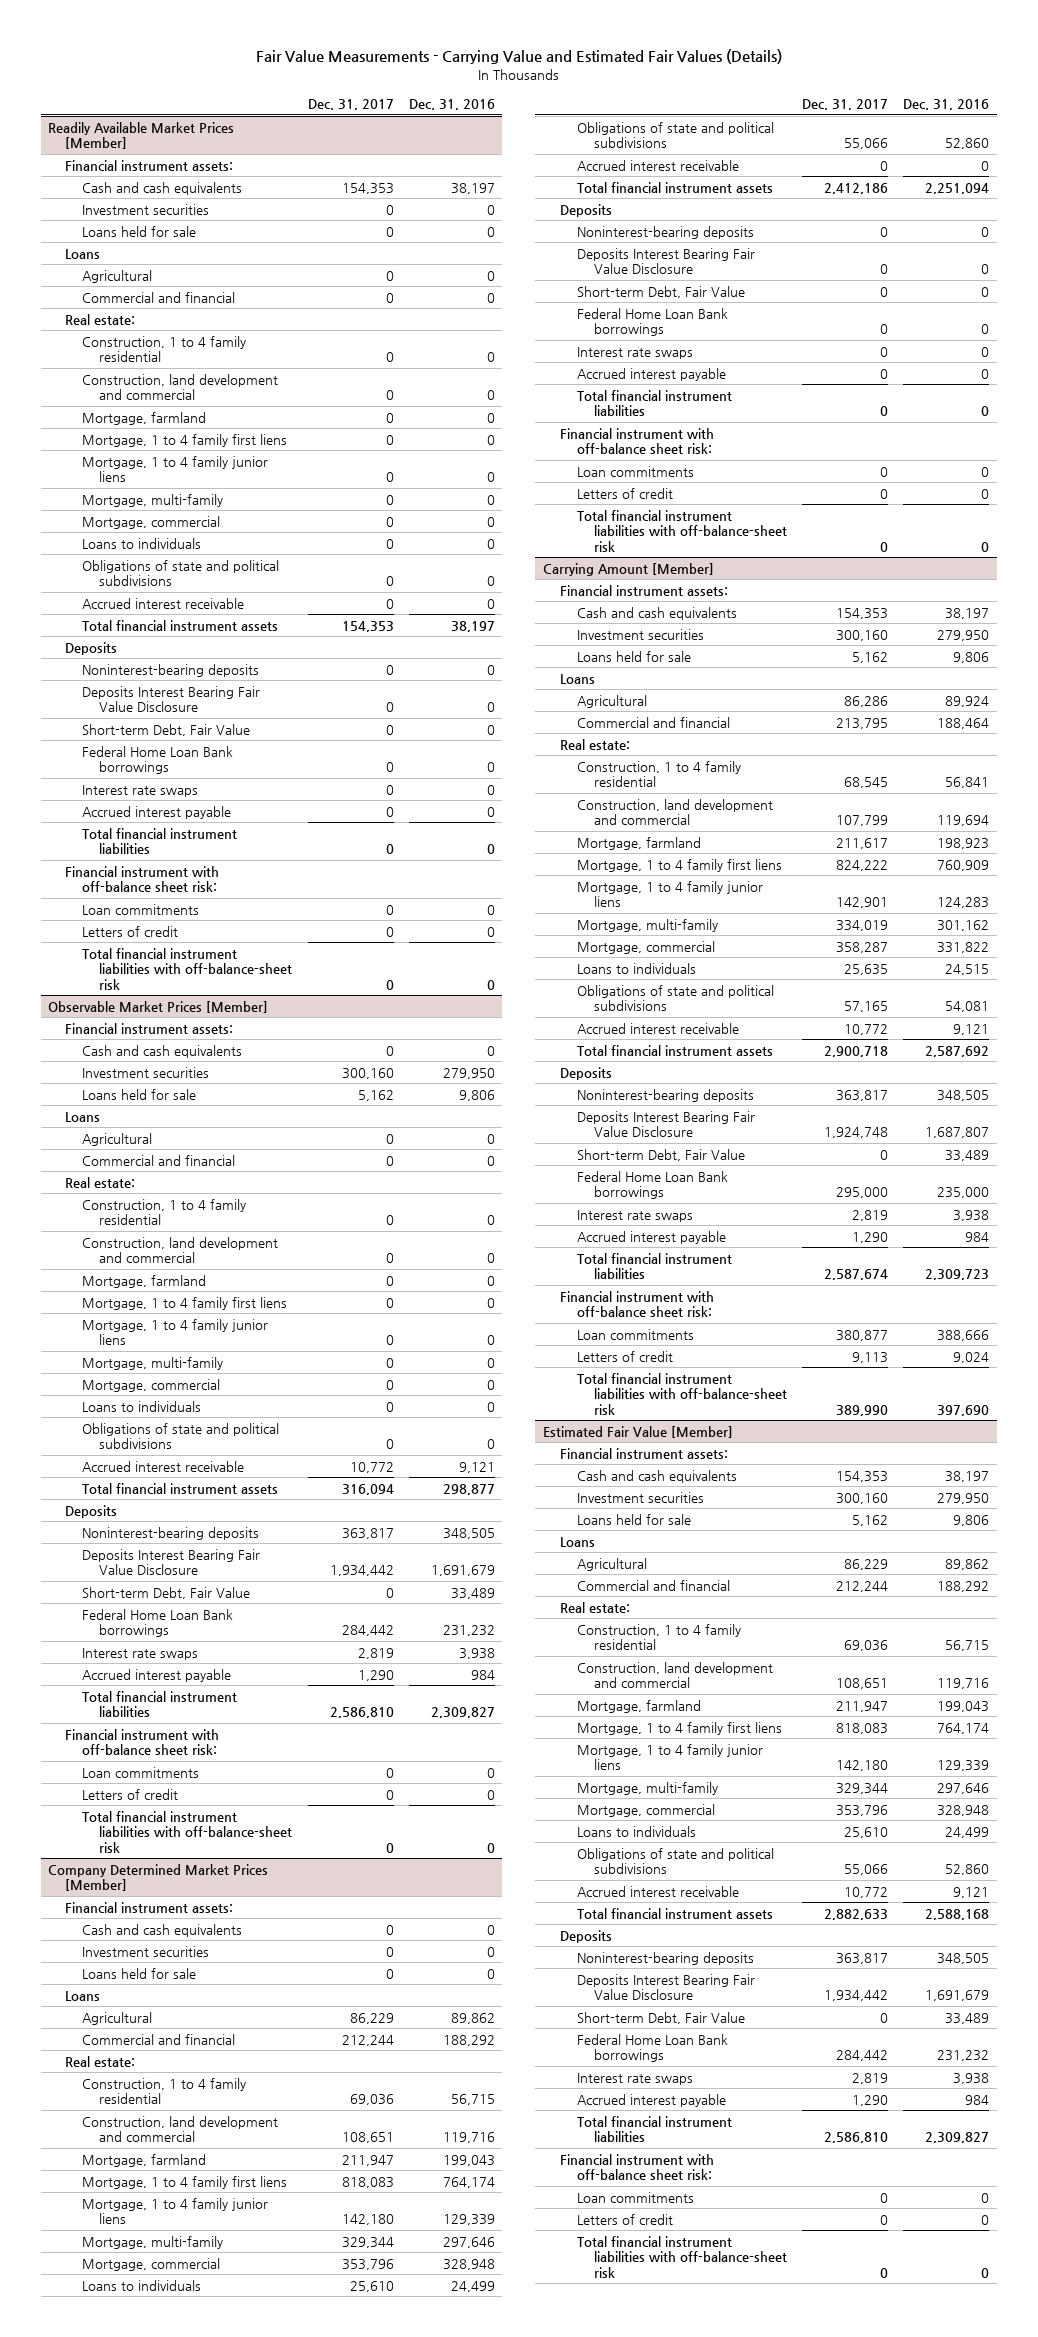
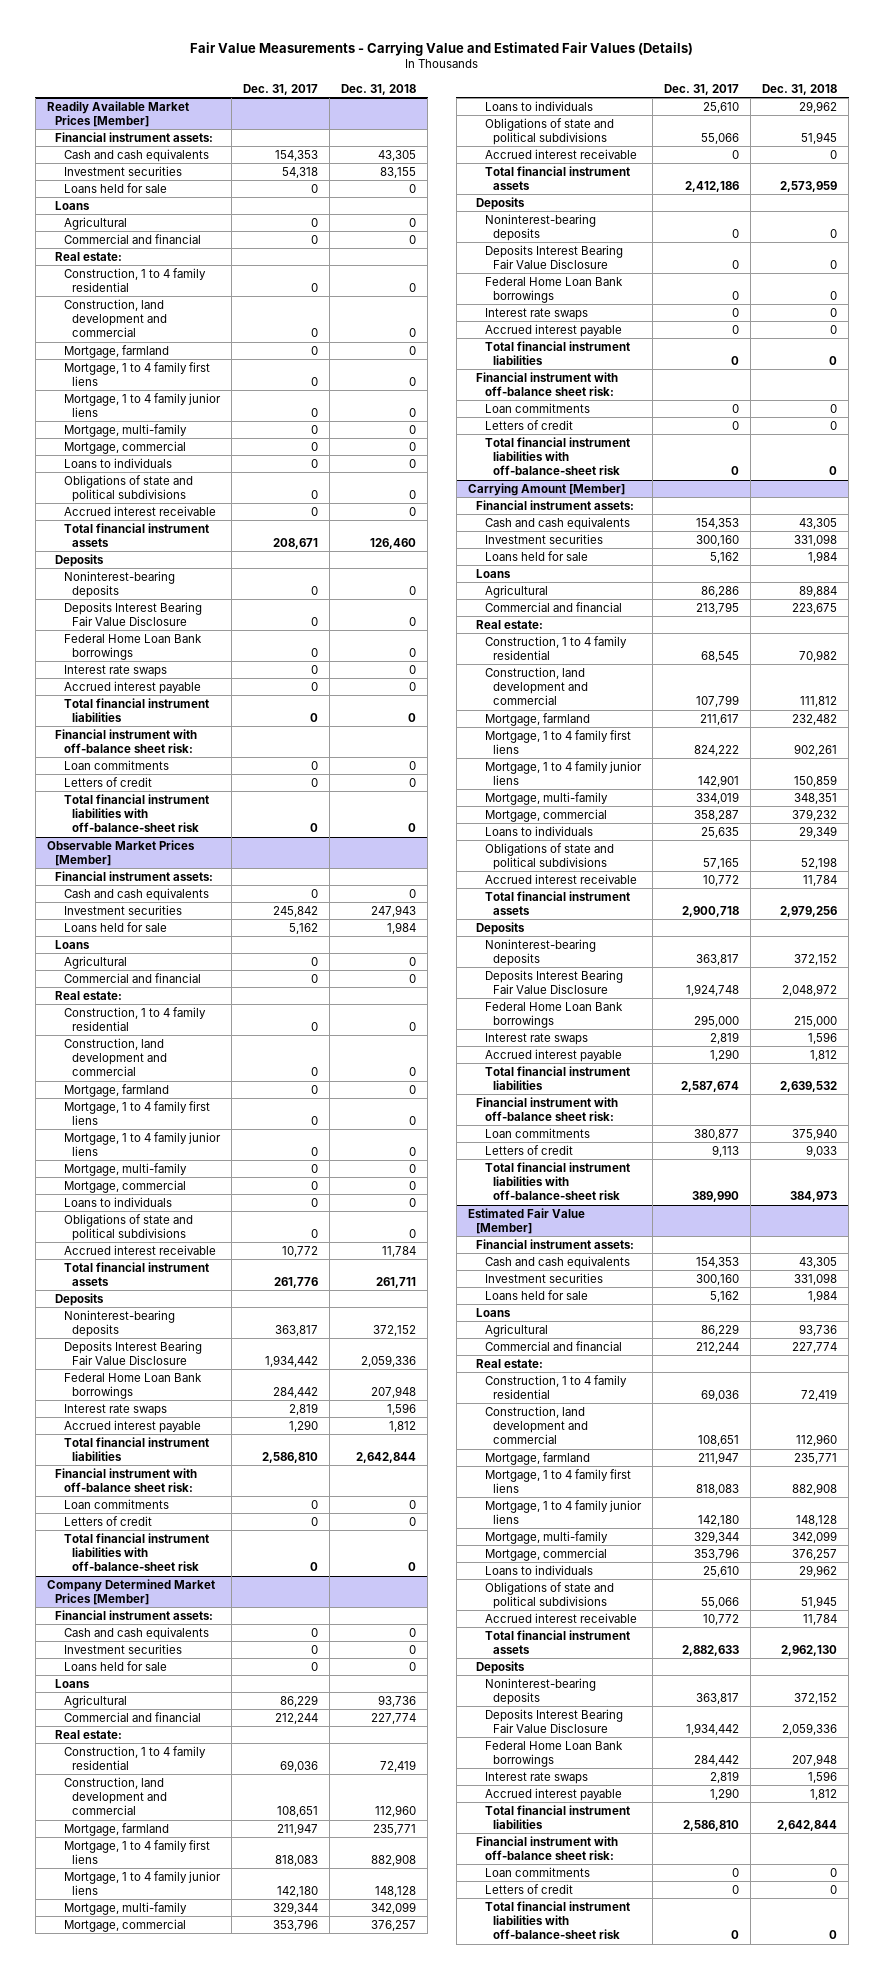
[408,99,495,111] Dec. 31, 2016 -> none
none -> [341,83,417,95] Dec. 31, 2018
[385,204,394,215] 0 -> [281,166,318,178] 54,318
[341,620,394,632] 154,353 -> [272,538,318,550] 208,671
[82,723,251,736] Short-term Debt, Fair Value -> none
[341,1067,394,1079] 300,160 -> [272,905,318,917] 245,842
[341,1483,394,1495] 316,094 -> [273,1277,318,1289] 261,776
[82,1586,251,1599] Short-term Debt, Fair Value -> none
[576,285,745,298] Short-term Debt, Fair Value -> none
[576,1148,745,1161] Short-term Debt, Fair Value -> none
[576,2011,745,2024] Short-term Debt, Fair Value -> none

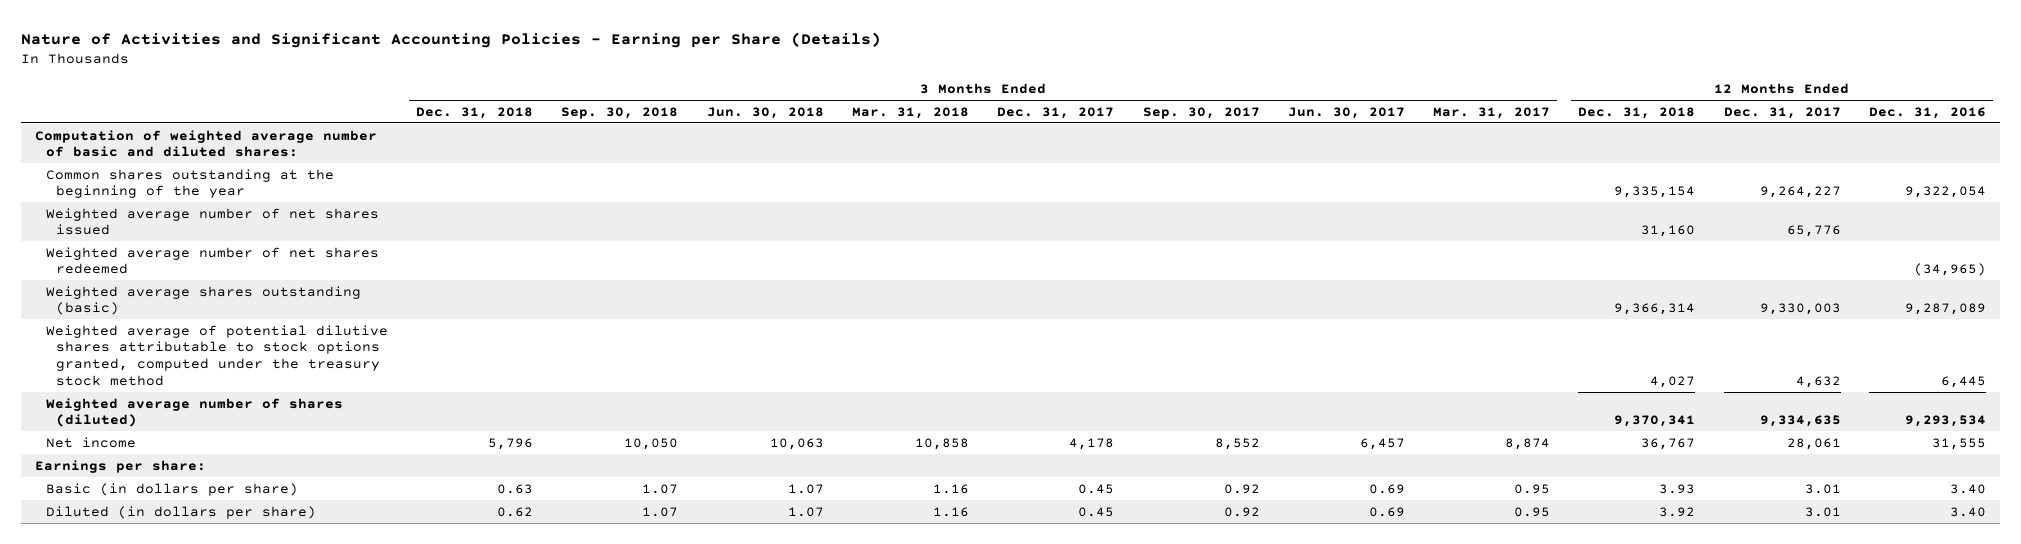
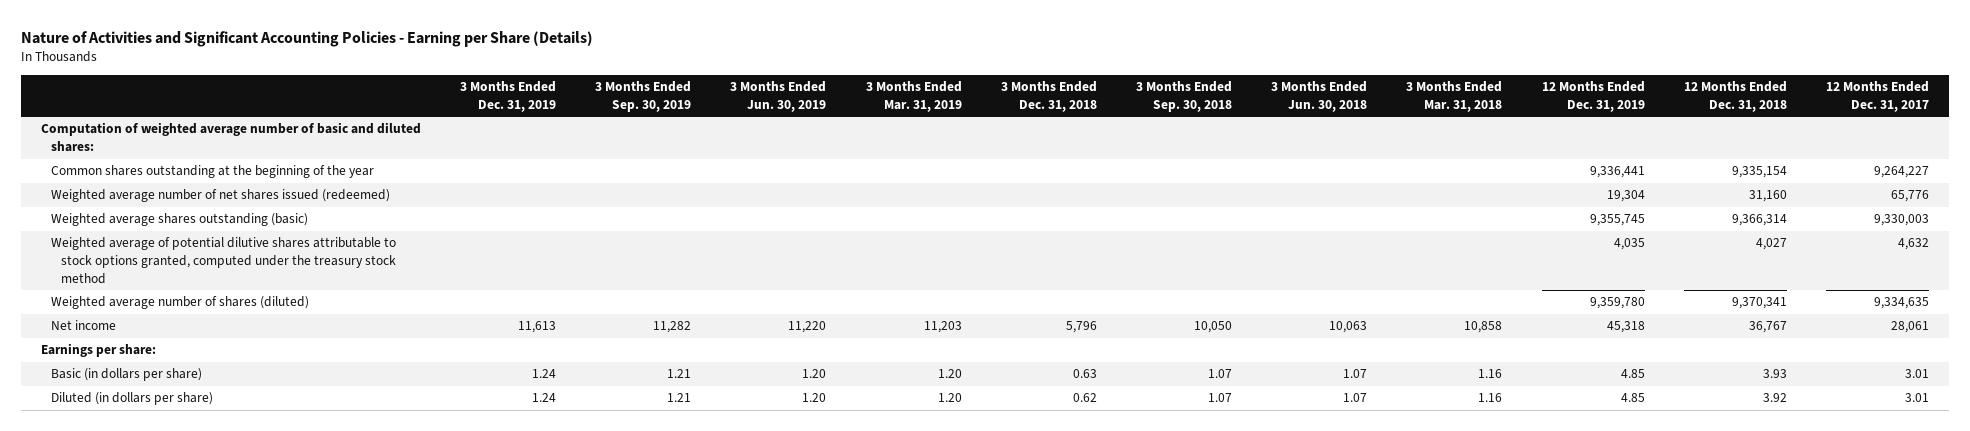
[997,106,1115,119] Dec. 31, 2017 -> none
[1142,106,1260,119] Sep. 30, 2017 -> none
[1287,106,1405,119] Jun. 30, 2017 -> none
[1433,106,1551,119] Mar. 31, 2017 -> none
[1869,106,1987,119] Dec. 31, 2016 -> none
none -> [460,81,557,113] 3 Months Ended Dec. 31, 2019
none -> [595,81,692,113] 3 Months Ended Sep. 30, 2019
none -> [730,81,827,113] 3 Months Ended Jun. 30, 2019
none -> [865,81,962,113] 3 Months Ended Mar. 31, 2019
none -> [1541,81,1645,113] 12 Months Ended Dec. 31, 2019
[45,246,379,275] Weighted average number of net shares redeemed -> none
[45,207,379,236] Weighted average number of net shares issued -> [50,189,390,203] Weighted average number of net shares issued (redeemed)

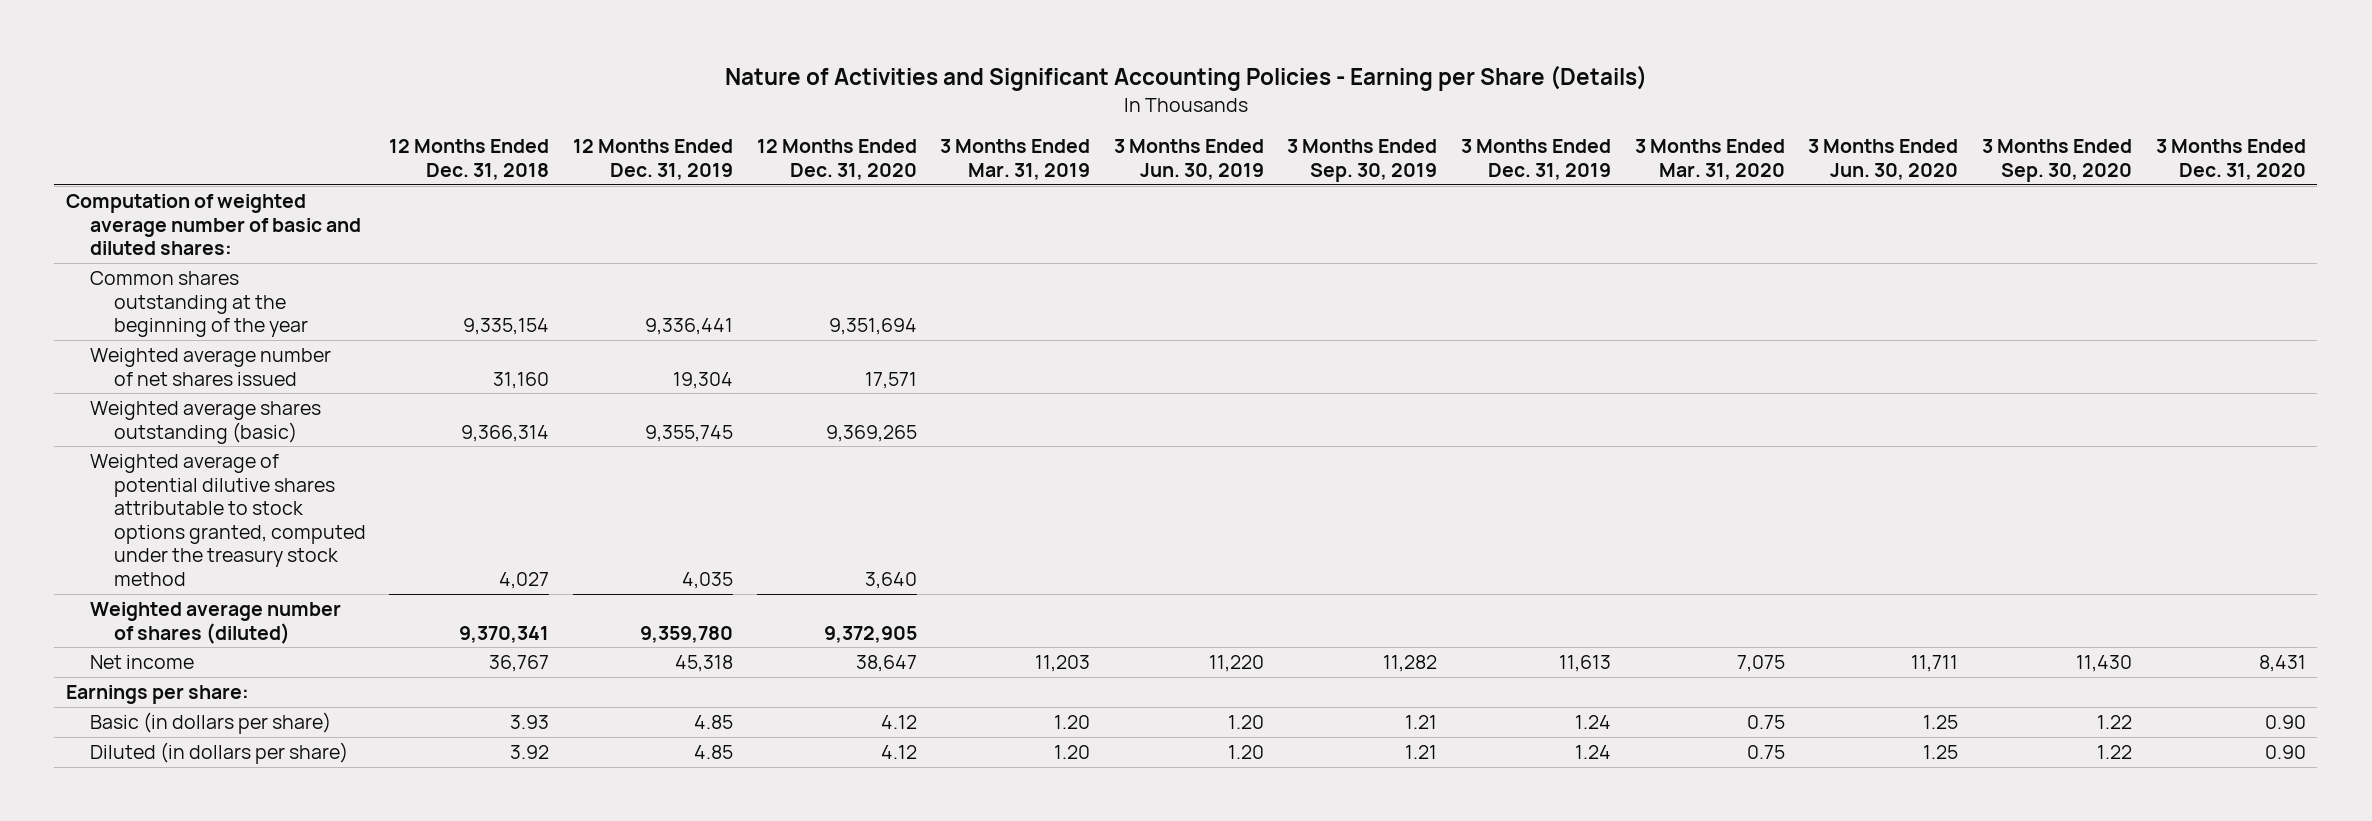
[1000,81,1097,113] 3 Months Ended Dec. 31, 2018 -> none
[1136,81,1233,113] 3 Months Ended Sep. 30, 2018 -> none
[1271,81,1368,113] 3 Months Ended Jun. 30, 2018 -> none
[1406,81,1503,113] 3 Months Ended Mar. 31, 2018 -> none
[1825,81,1929,113] 12 Months Ended Dec. 31, 2017 -> none
none -> [756,139,917,180] 12 Months Ended Dec. 31, 2020
none -> [1634,139,1785,180] 3 Months Ended Mar. 31, 2020
none -> [1808,139,1959,180] 3 Months Ended Jun. 30, 2020
none -> [1981,139,2132,182] 3 Months Ended Sep. 30, 2020
none -> [2155,139,2306,180] 3 Months Ended Dec. 31, 2020
[50,189,390,203] Weighted average number of net shares issued (redeemed) -> [90,348,332,386] Weighted average number of net shares issued

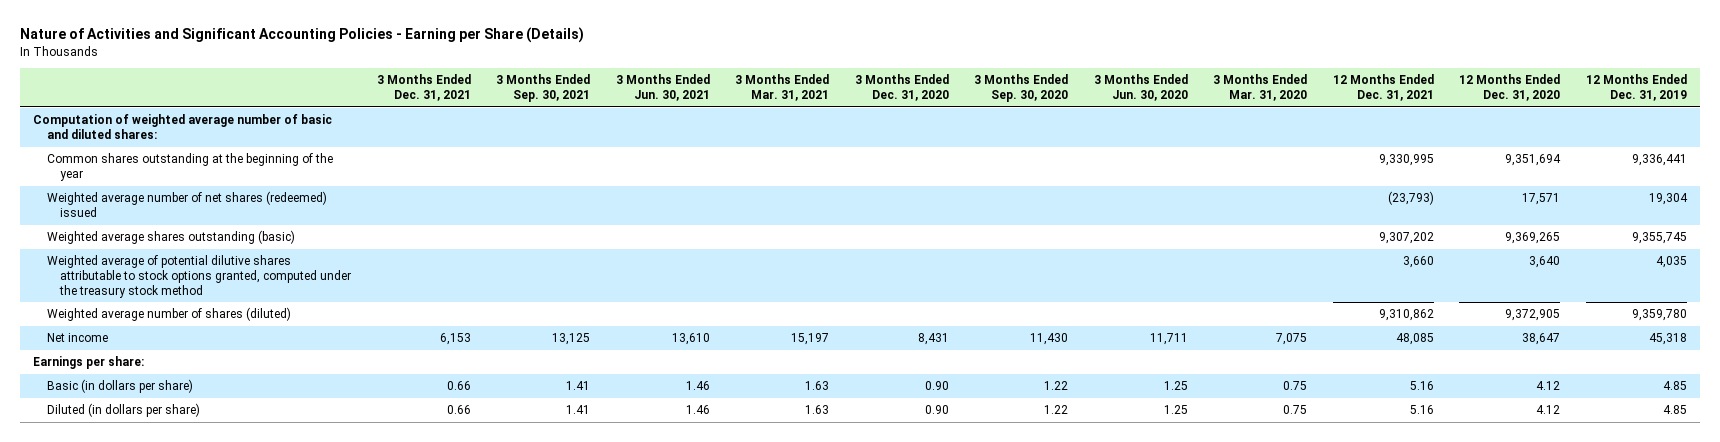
[389,139,550,180] 12 Months Ended Dec. 31, 2018 -> none
[940,139,1091,180] 3 Months Ended Mar. 31, 2019 -> none
[1113,139,1264,180] 3 Months Ended Jun. 30, 2019 -> none
[1287,139,1438,182] 3 Months Ended Sep. 30, 2019 -> none
[1461,139,1612,180] 3 Months Ended Dec. 31, 2019 -> none
none -> [376,74,471,102] 3 Months Ended Dec. 31, 2021
none -> [496,74,591,103] 3 Months Ended Sep. 30, 2021
none -> [615,74,710,102] 3 Months Ended Jun. 30, 2021
none -> [735,74,830,102] 3 Months Ended Mar. 31, 2021
none -> [1332,74,1434,102] 12 Months Ended Dec. 31, 2021
[90,348,332,386] Weighted average number of net shares issued -> [46,191,327,218] Weighted average number of net shares (redeemed) issued

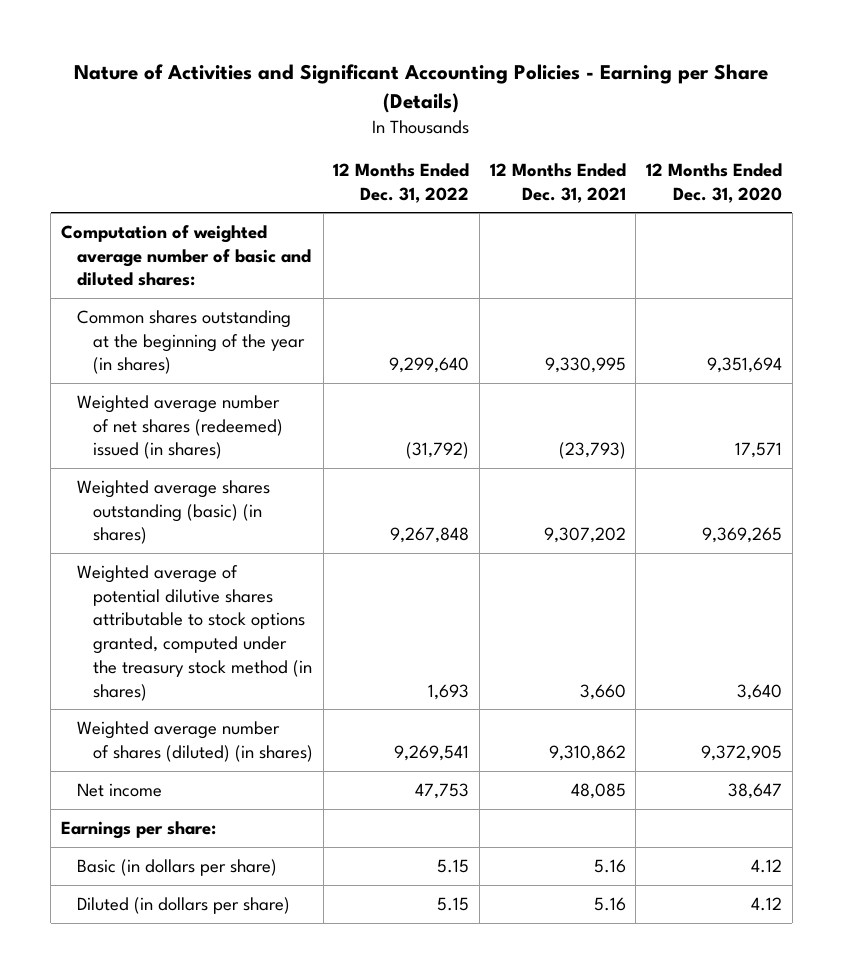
[376,74,471,102] 3 Months Ended Dec. 31, 2021 -> none
[496,74,591,103] 3 Months Ended Sep. 30, 2021 -> none
[615,74,710,102] 3 Months Ended Jun. 30, 2021 -> none
[735,74,830,102] 3 Months Ended Mar. 31, 2021 -> none
[854,74,949,102] 3 Months Ended Dec. 31, 2020 -> none
[974,74,1069,103] 3 Months Ended Sep. 30, 2020 -> none
[1093,74,1188,102] 3 Months Ended Jun. 30, 2020 -> none
[1213,74,1308,102] 3 Months Ended Mar. 31, 2020 -> none
[1585,74,1687,102] 12 Months Ended Dec. 31, 2019 -> none
none -> [333,162,470,203] 12 Months Ended Dec. 31, 2022
[46,153,333,182] Common shares outstanding at the beginning of the year -> [76,309,306,375] Common shares outstanding at the beginning of the year (in shares)
[46,191,327,218] Weighted average number of net shares (redeemed) issued -> [76,394,284,460] Weighted average number of net shares (redeemed) issued (in shares)
[46,230,295,245] Weighted average shares outstanding (basic) -> [76,479,270,545] Weighted average shares outstanding (basic) (in shares)
[46,255,352,298] Weighted average of potential dilutive shares attributable to stock options granted, computed under the treasury stock method -> [76,564,313,701] Weighted average of potential dilutive shares attributable to stock options granted, computed under the treasury stock method (in shares)
[46,307,291,322] Weighted average number of shares (diluted) -> [76,720,314,762] Weighted average number of shares (diluted) (in shares)

